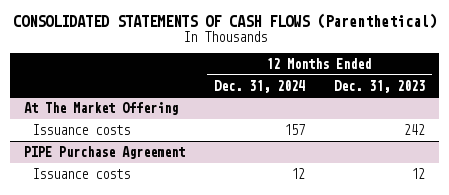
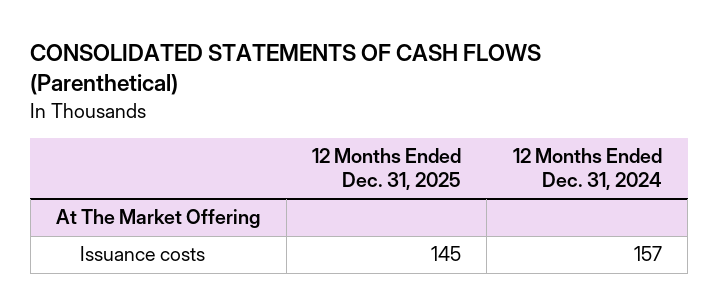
[333,79,425,93] Dec. 31, 2023 -> none
none -> [311,148,461,191] 12 Months Ended Dec. 31, 2025
[24,145,186,159] PIPE Purchase Agreement -> none
[32,167,131,179] Issuance costs -> none

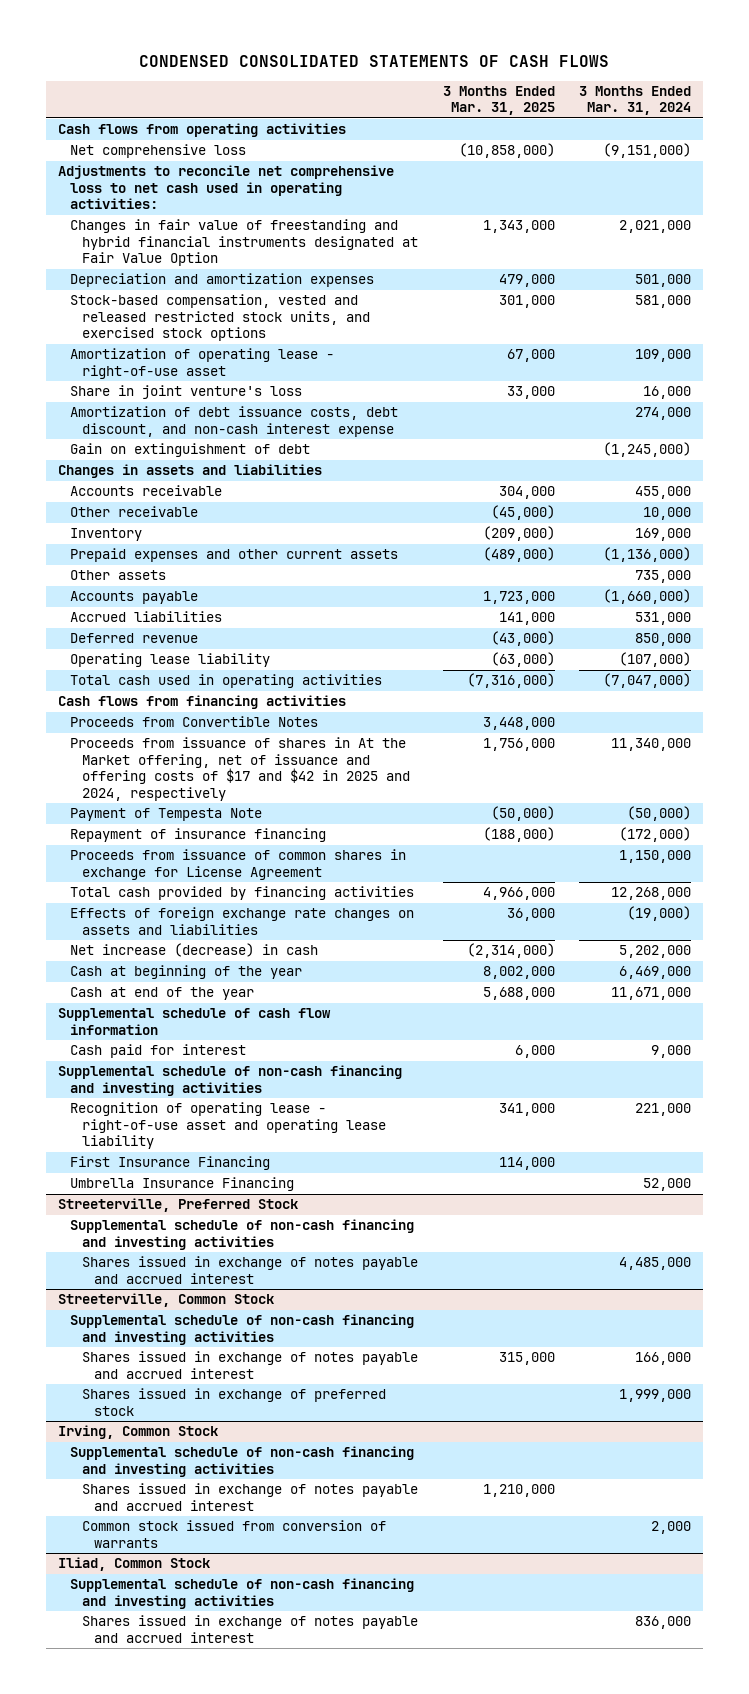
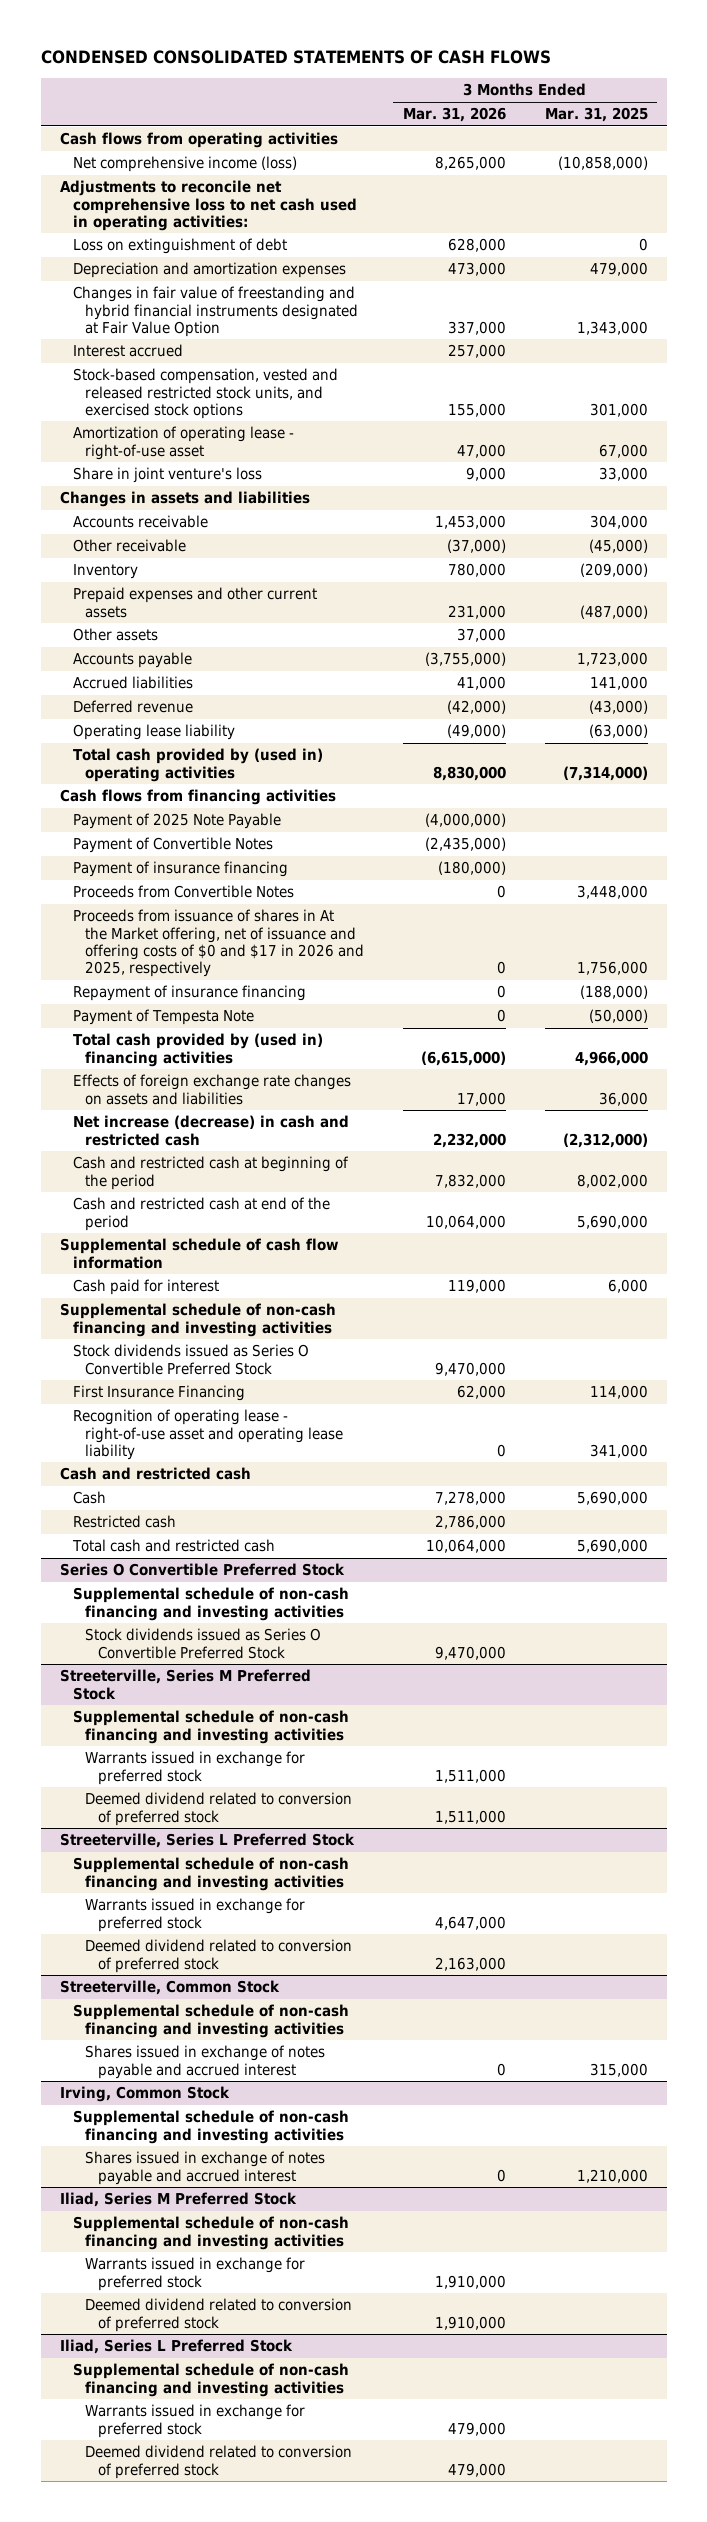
[578,85,691,116] 3 Months Ended Mar. 31, 2024 -> none
none -> [402,107,506,123] Mar. 31, 2026
[70,144,247,159] Net comprehensive loss -> [72,156,297,173] Net comprehensive income (loss)
none -> [72,238,287,255] Loss on extinguishment of debt
[70,219,419,267] Changes in fair value of freestanding and hybrid financial instruments designated at Fair Value Option -> [72,286,359,337] Changes in fair value of freestanding and hybrid financial instruments designated at Fair Value Option
none -> [72,344,183,358] Interest accrued
[70,406,399,437] Amortization of debt issuance costs, debt discount, and non-cash interest expense -> none
[70,443,311,458] Gain on extinguishment of debt -> none
[482,547,555,563] (489,000) -> [579,604,648,619] (487,000)
[70,674,383,689] Total cash used in operating activities -> [72,748,323,782] Total cash provided by (used in) operating activities
[466,673,555,689] (7,316,000) -> [562,765,648,781] (7,314,000)
none -> [72,813,281,830] Payment of 2025 Note Payable
none -> [72,837,273,854] Payment of Convertible Notes
none -> [72,861,288,878] Payment of insurance financing
[70,737,411,802] Proceeds from issuance of shares in At the Market offering, net of issuance and offering costs of $17 and $42 in 2025 and 2024, respectively -> [72,909,365,978] Proceeds from issuance of shares in At the Market offering, net of issuance and offering costs of $0 and $17 in 2026 and 2025, respectively
[70,849,407,880] Proceeds from issuance of common shares in exchange for License Agreement -> none
[70,808,263,822] Payment of Tempesta Note -> [72,1009,254,1026] Payment of Tempesta Note
[70,886,415,901] Total cash provided by financing activities -> [72,1033,323,1067] Total cash provided by (used in) financing activities
[70,943,319,958] Net increase (decrease) in cash -> [72,1115,349,1146] Net increase (decrease) in cash and restricted cash
[466,943,555,959] (2,314,000) -> [562,1132,648,1148] (2,312,000)
[70,965,303,980] Cash at beginning of the year -> [72,1156,349,1190] Cash and restricted cash at beginning of the period
[70,987,255,1001] Cash at end of the year -> [72,1197,330,1231] Cash and restricted cash at end of the period
[482,987,555,1001] 5,688,000 -> [576,1214,648,1229] 5,690,000
none -> [72,1344,309,1375] Stock dividends issued as Series O Convertible Preferred Stock
[70,1177,295,1192] Umbrella Insurance Financing -> none
[58,1198,299,1213] Streeterville, Preferred Stock -> none
[70,1102,387,1150] Recognition of operating lease - right-of-use asset and operating lease liability -> [72,1409,344,1460] Recognition of operating lease - right-of-use asset and operating lease liability
none -> [59,1467,251,1481] Cash and restricted cash
none -> [72,1491,106,1505] Cash
none -> [72,1515,176,1529] Restricted cash
none -> [71,1539,275,1553] Total cash and restricted cash
none -> [59,1563,345,1577] Series O Convertible Preferred Stock
[82,1256,419,1284] Shares issued in exchange of notes payable and accrued interest -> none
none -> [85,1628,322,1659] Stock dividends issued as Series O Convertible Preferred Stock
none -> [59,1669,311,1700] Streeterville, Series M Preferred Stock
none -> [72,1710,349,1744] Supplemental schedule of non-cash financing and investing activities
none -> [85,1751,306,1785] Warrants issued in exchange for preferred stock
none -> [85,1792,353,1826] Deemed dividend related to conversion of preferred stock
none -> [59,1833,355,1849] Streeterville, Series L Preferred Stock
none -> [72,1857,349,1891] Supplemental schedule of non-cash financing and investing activities
none -> [85,1898,306,1932] Warrants issued in exchange for preferred stock
none -> [85,1939,353,1973] Deemed dividend related to conversion of preferred stock
[82,1388,387,1416] Shares issued in exchange of preferred stock -> none
[82,1520,387,1548] Common stock issued from conversion of warrants -> none
[58,1557,211,1572] Iliad, Common Stock -> none
none -> [59,2192,297,2208] Iliad, Series M Preferred Stock
[82,1615,419,1643] Shares issued in exchange of notes payable and accrued interest -> none
none -> [85,2257,306,2291] Warrants issued in exchange for preferred stock
none -> [85,2298,353,2332] Deemed dividend related to conversion of preferred stock
none -> [59,2339,293,2355] Iliad, Series L Preferred Stock
none -> [72,2363,349,2397] Supplemental schedule of non-cash financing and investing activities
none -> [85,2404,306,2438] Warrants issued in exchange for preferred stock
none -> [85,2445,353,2479] Deemed dividend related to conversion of preferred stock

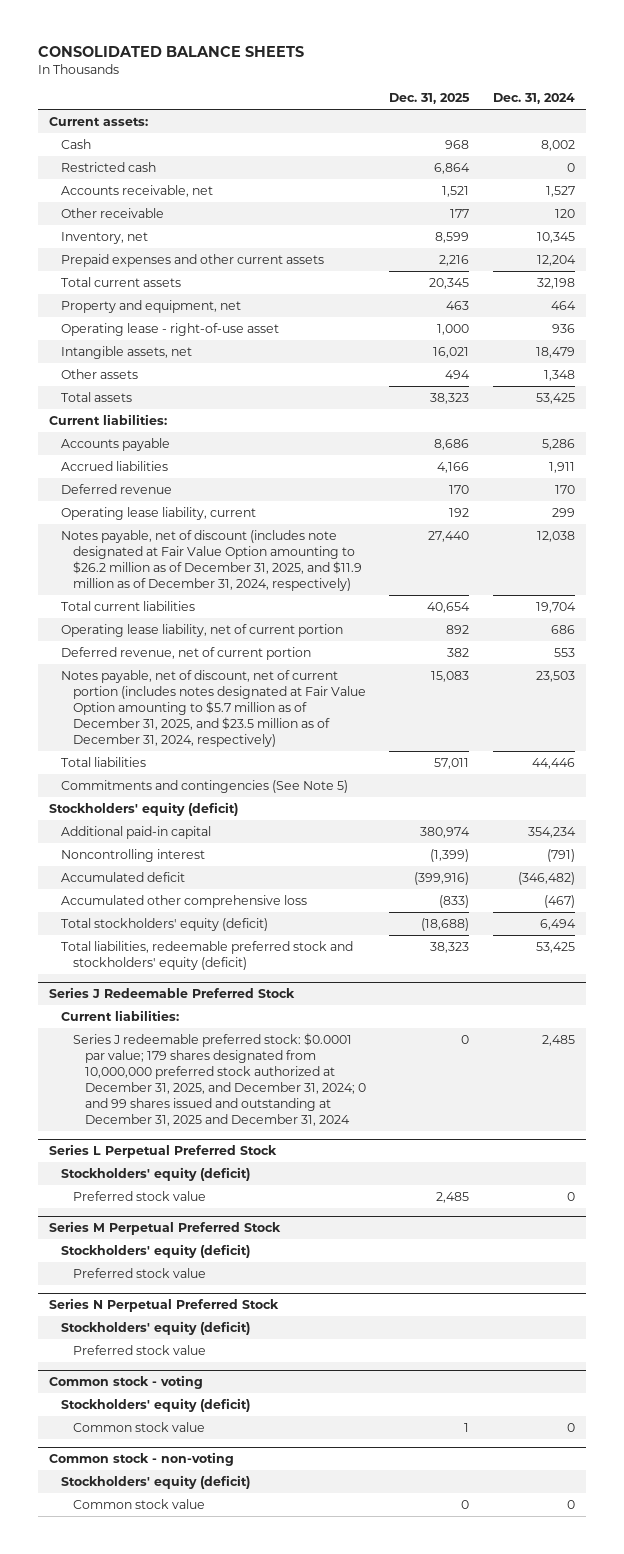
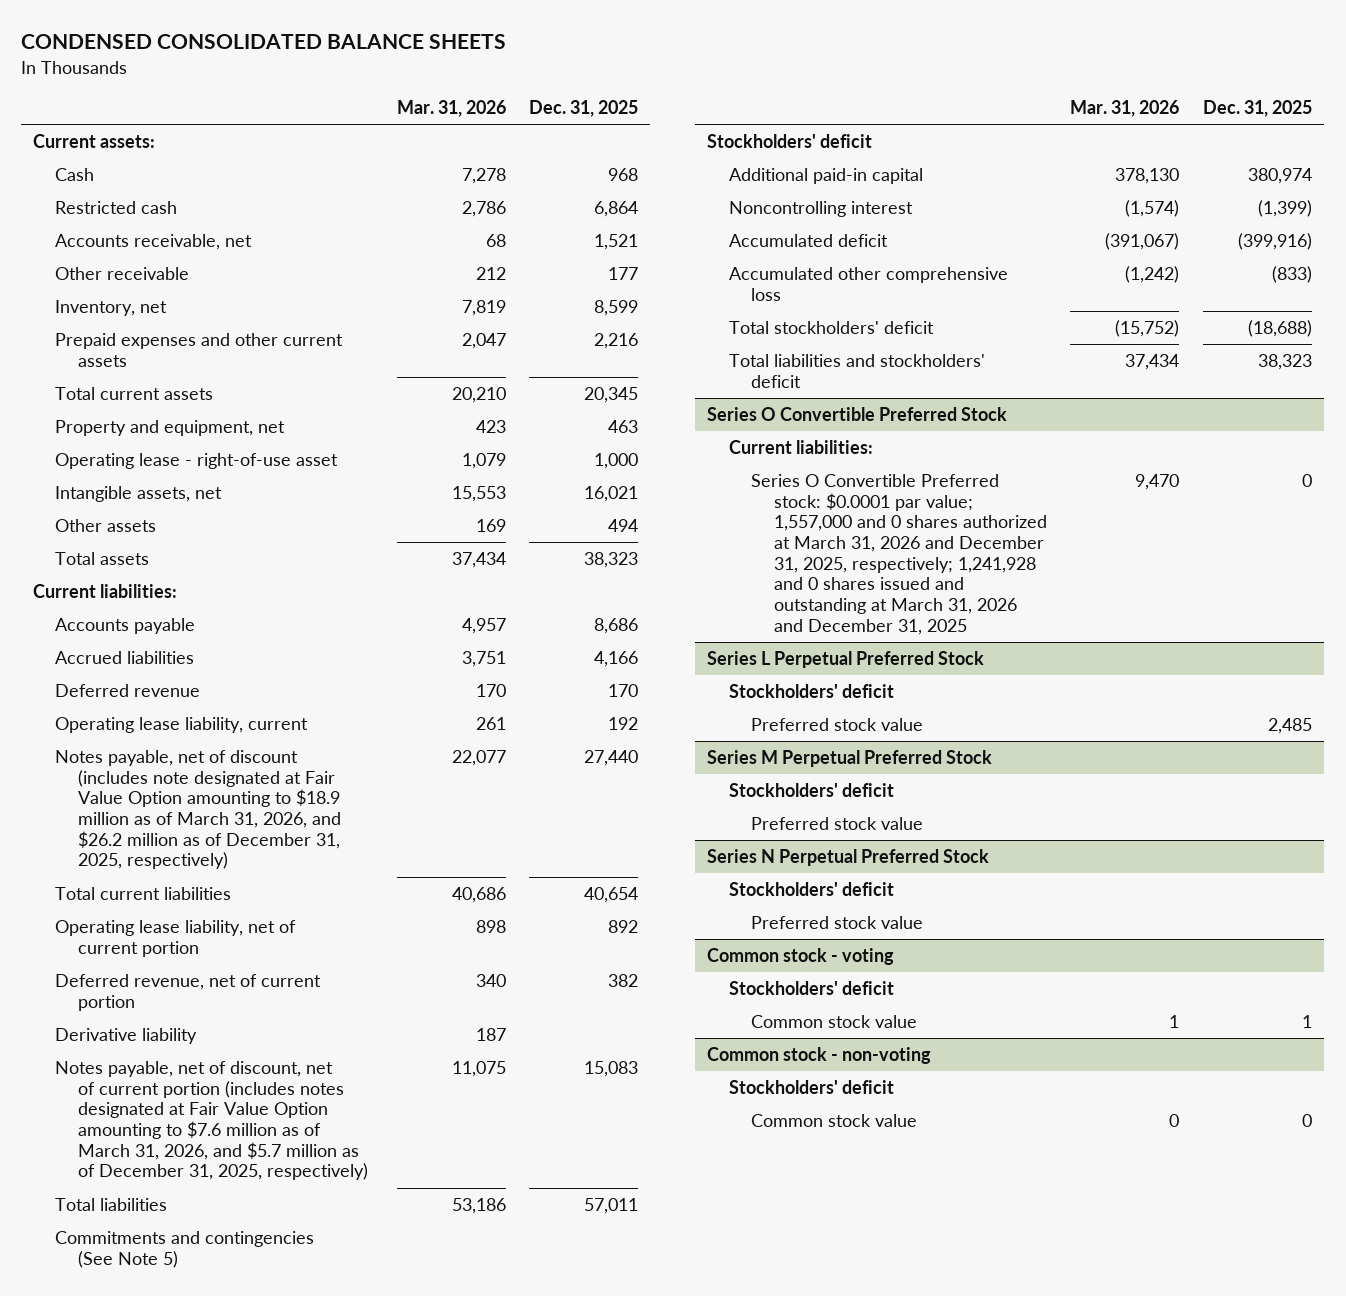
[37,46,304,58] CONSOLIDATED BALANCE SHEETS -> [21,34,507,50] CONDENSED CONSOLIDATED BALANCE SHEETS
[492,93,575,105] Dec. 31, 2024 -> none
none -> [396,100,506,118] Mar. 31, 2026
[61,529,363,591] Notes payable, net of discount (includes note designated at Fair Value Option amounting to $26.2 million as of December 31, 2025, and $11.9 million as of December 31, 2024, respectively) -> [55,749,341,870] Notes payable, net of discount (includes note designated at Fair Value Option amounting to $18.9 million as of March 31, 2026, and $26.2 million as of December 31, 2025, respectively)
none -> [55,1027,198,1044] Derivative liability
[61,669,367,747] Notes payable, net of discount, net of current portion (includes notes designated at Fair Value Option amounting to $5.7 million as of December 31, 2025, and $23.5 million as of December 31, 2024, respectively) -> [55,1060,368,1181] Notes payable, net of discount, net of current portion (includes notes designated at Fair Value Option amounting to $7.6 million as of March 31, 2026, and $5.7 million as of December 31, 2025, respectively)
[49,801,239,816] Stockholders' equity (deficit) -> [707,133,873,148] Stockholders' deficit
[49,986,296,998] Series J Redeemable Preferred Stock -> none
[61,917,269,931] Total stockholders' equity (deficit) -> [729,320,935,334] Total stockholders' deficit
[61,940,354,970] Total liabilities, redeemable preferred stock and stockholders' equity (deficit) -> [729,353,986,388] Total liabilities and stockholders' deficit
none -> [707,406,1008,421] Series O Convertible Preferred Stock
[73,1032,367,1126] Series J redeemable preferred stock: $0.0001 par value; 179 shares designated from 10,000,000 preferred stock authorized at December 31, 2025, and December 31, 2024; 0 and 99 shares issued and outstanding at December 31, 2025 and December 31, 2024 -> [751,473,1047,635] Series O Convertible Preferred stock: $0.0001 par value; 1,557,000 and 0 shares authorized at March 31, 2026 and December 31, 2025, respectively; 1,241,928 and 0 shares issued and outstanding at March 31, 2026 and December 31, 2025
[61,1166,251,1181] Stockholders' equity (deficit) -> [729,683,895,698] Stockholders' deficit
[61,1243,251,1258] Stockholders' equity (deficit) -> [729,782,895,797] Stockholders' deficit
[61,1320,251,1335] Stockholders' equity (deficit) -> [729,881,895,896] Stockholders' deficit
[61,1397,251,1412] Stockholders' equity (deficit) -> [729,980,895,995] Stockholders' deficit
[61,1474,251,1489] Stockholders' equity (deficit) -> [729,1079,895,1094] Stockholders' deficit

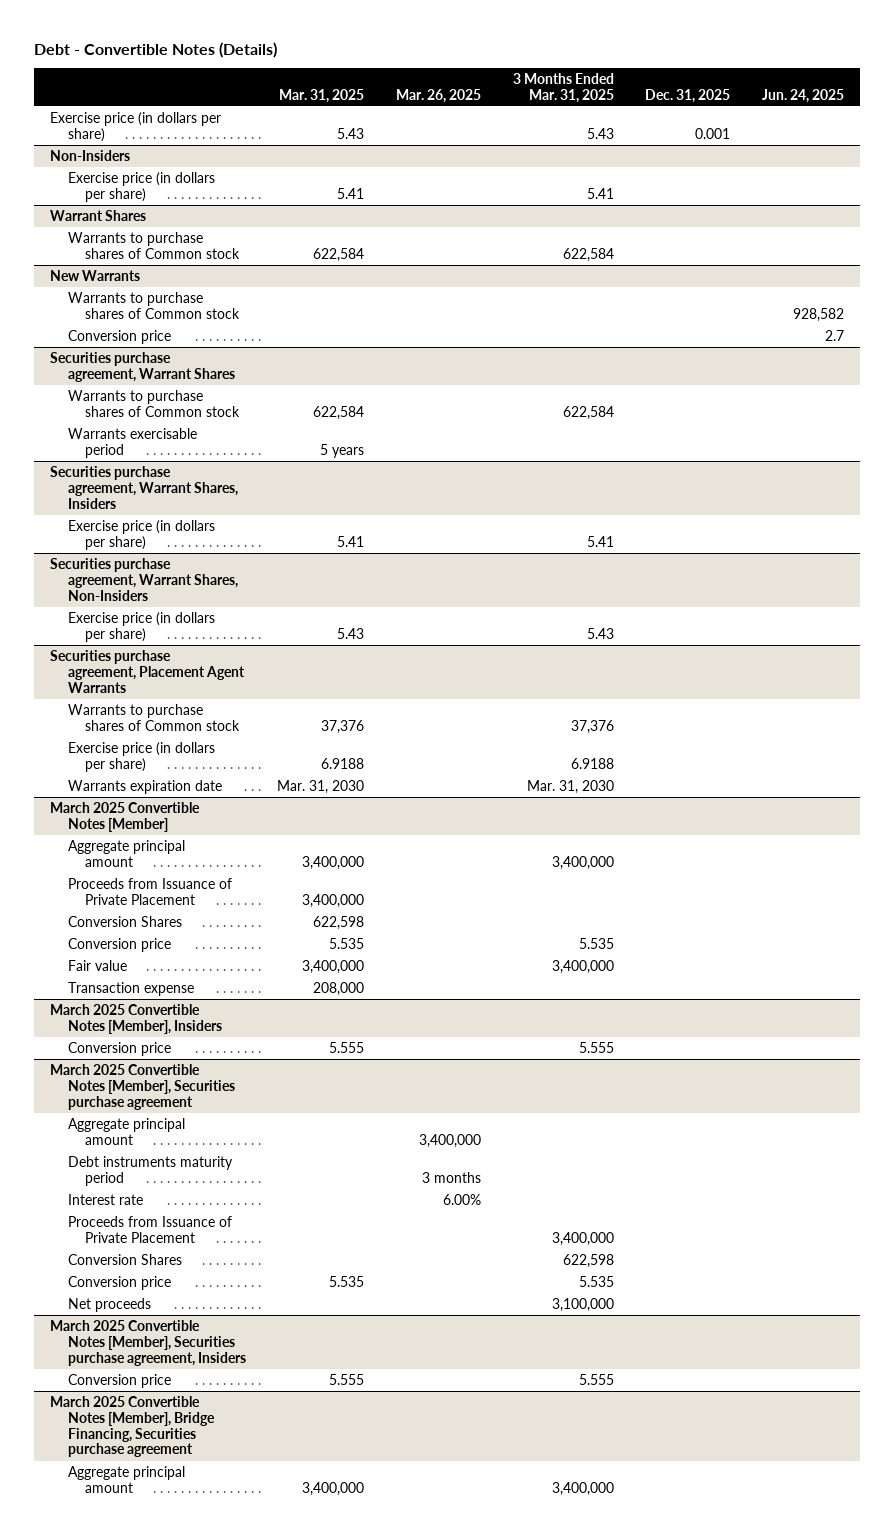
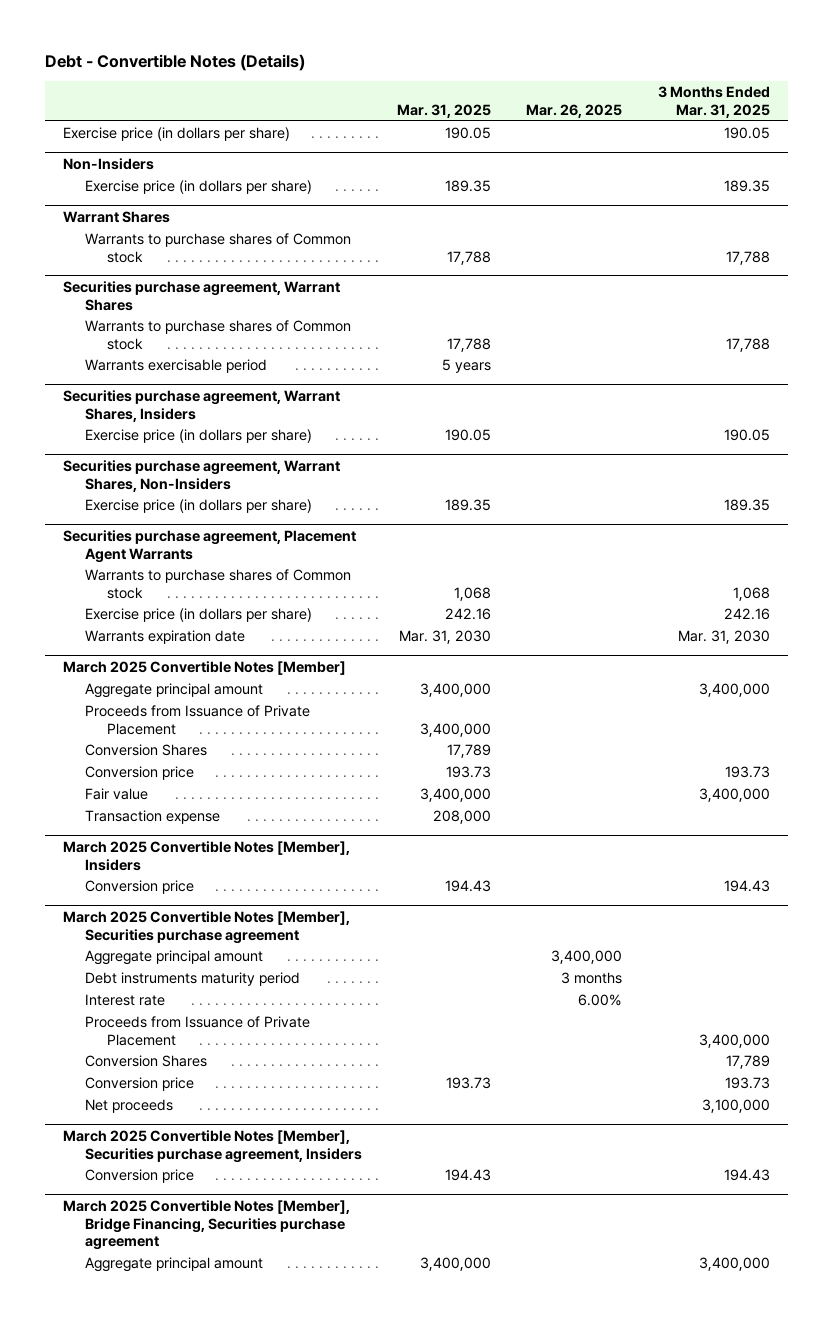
[645,88,731,103] Dec. 31, 2025 -> none
[761,88,844,103] Jun. 24, 2025 -> none
[337,127,365,139] 5.43 -> [444,126,491,139] 190.05
[586,127,614,139] 5.43 -> [723,126,770,139] 190.05
[337,187,365,199] 5.41 -> [444,179,491,192] 189.35
[586,187,614,199] 5.41 -> [723,179,770,192] 189.35
[49,269,140,281] New Warrants -> none
[67,291,241,319] Warrants to purchase shares of Common stock -> none
[67,329,171,344] Conversion price -> none
[313,247,365,262] 622,584 -> [446,250,491,265] 17,788
[562,247,614,262] 622,584 -> [725,250,770,265] 17,788
[313,405,365,420] 622,584 -> [446,337,491,352] 17,788
[562,405,614,420] 622,584 -> [725,337,770,352] 17,788
[337,535,365,547] 5.41 -> [444,428,491,441] 190.05
[586,535,614,547] 5.41 -> [723,428,770,441] 190.05
[337,627,365,639] 5.43 -> [444,498,491,511] 189.35
[586,627,614,639] 5.43 -> [723,498,770,511] 189.35
[321,719,365,734] 37,376 -> [453,586,491,601] 1,068
[570,719,614,734] 37,376 -> [732,586,770,601] 1,068
[321,757,365,769] 6.9188 -> [444,607,491,620] 242.16
[570,757,614,769] 6.9188 -> [723,607,770,620] 242.16
[313,915,365,930] 622,598 -> [446,743,491,758] 17,789
[329,937,365,949] 5.535 -> [445,765,491,778] 193.73
[578,937,614,949] 5.535 -> [724,765,770,778] 193.73
[329,1041,365,1053] 5.555 -> [444,879,491,892] 194.43
[578,1041,614,1053] 5.555 -> [723,879,770,892] 194.43
[562,1253,614,1268] 622,598 -> [725,1054,770,1069] 17,789
[329,1275,365,1287] 5.535 -> [445,1076,491,1089] 193.73
[578,1275,614,1287] 5.535 -> [724,1076,770,1089] 193.73
[329,1373,365,1385] 5.555 -> [444,1168,491,1181] 194.43
[578,1373,614,1385] 5.555 -> [723,1168,770,1181] 194.43

